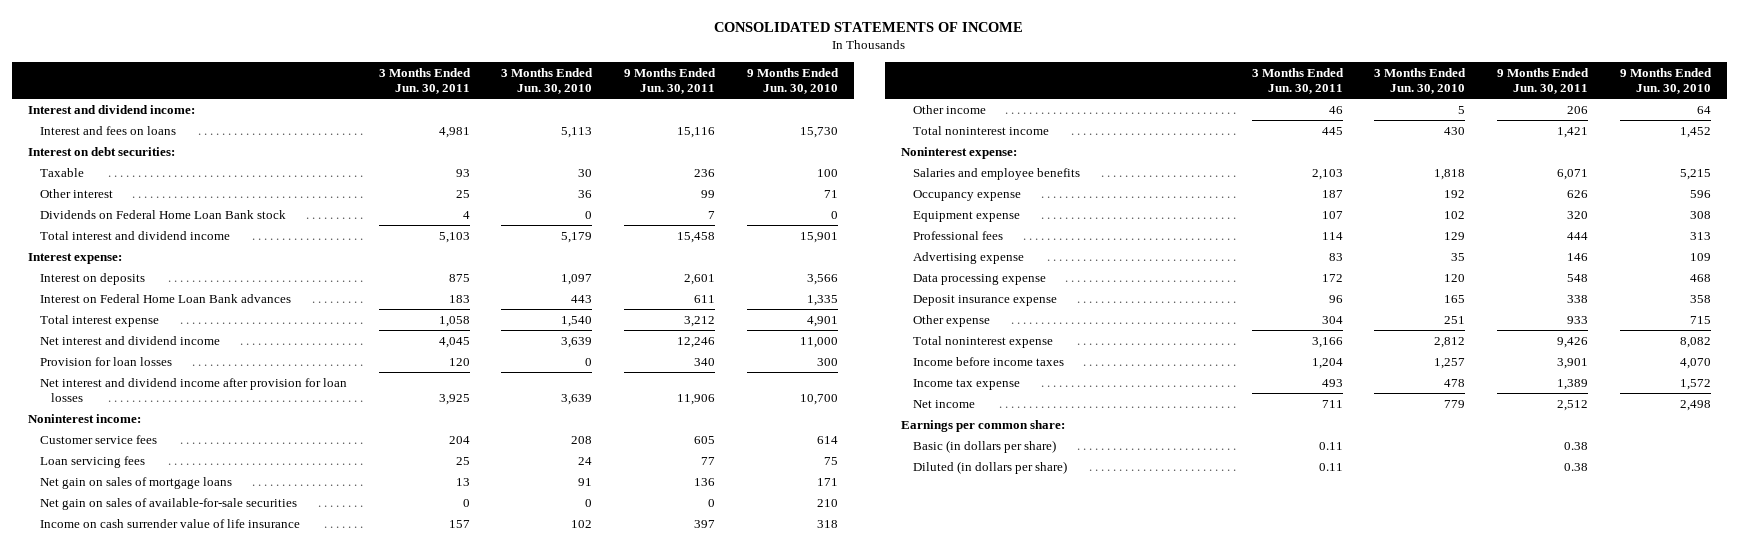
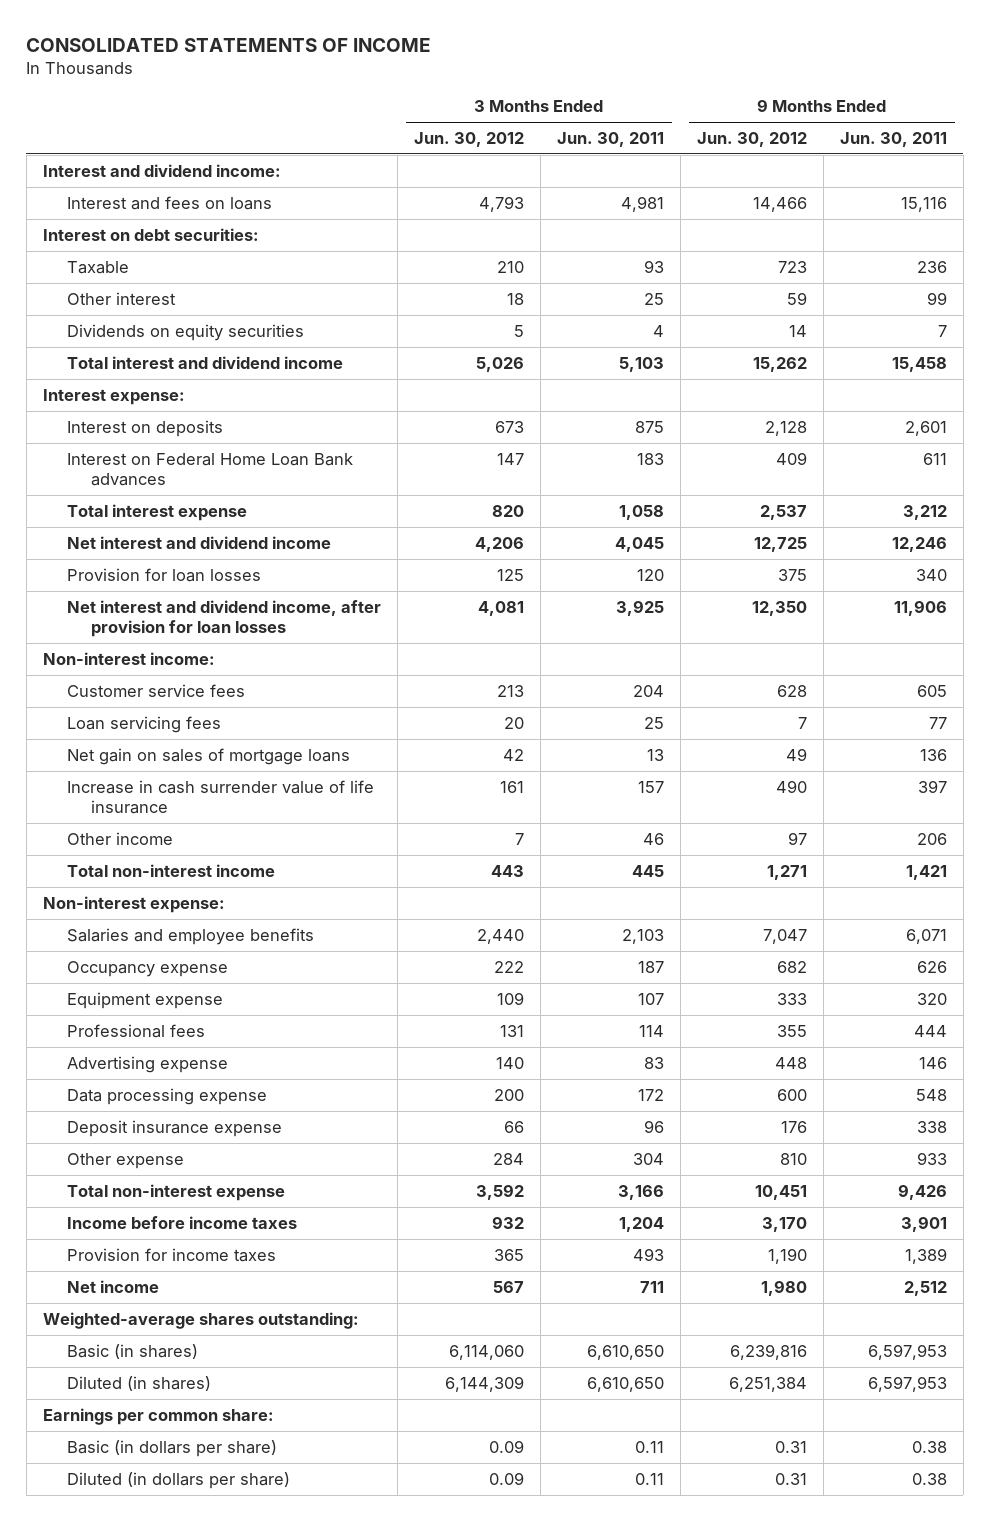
[501,67,594,94] 3 Months Ended Jun. 30, 2010 -> none
[746,67,839,94] 9 Months Ended Jun. 30, 2010 -> none
none -> [413,131,524,147] Jun. 30, 2012
none -> [696,131,807,147] Jun. 30, 2012
[39,209,286,219] Dividends on Federal Home Loan Bank stock -> none
none -> [66,323,304,341] Dividends on equity securities
[39,377,347,402] Net interest and dividend income after provision for loan losses -> [66,599,381,637] Net interest and dividend income, after provision for loan losses
[28,413,142,423] Noninterest income: -> [42,651,215,665] Non-interest income:
[39,497,297,510] Net gain on sales of available-for-sale securities -> none
[39,518,300,528] Income on cash surrender value of life insurance -> [66,779,374,814] Increase in cash surrender value of life insurance
[912,125,1049,135] Total noninterest income -> [66,863,275,877] Total non-interest income
[901,146,1018,159] Noninterest expense: -> [42,895,225,913] Non-interest expense:
[912,335,1053,348] Total noninterest expense -> [66,1183,285,1201] Total non-interest expense
[912,378,1020,390] Income tax expense -> [66,1247,276,1262] Provision for income taxes
none -> [42,1311,359,1329] Weighted-average shares outstanding:
none -> [66,1343,198,1359] Basic (in shares)
none -> [66,1375,211,1391] Diluted (in shares)

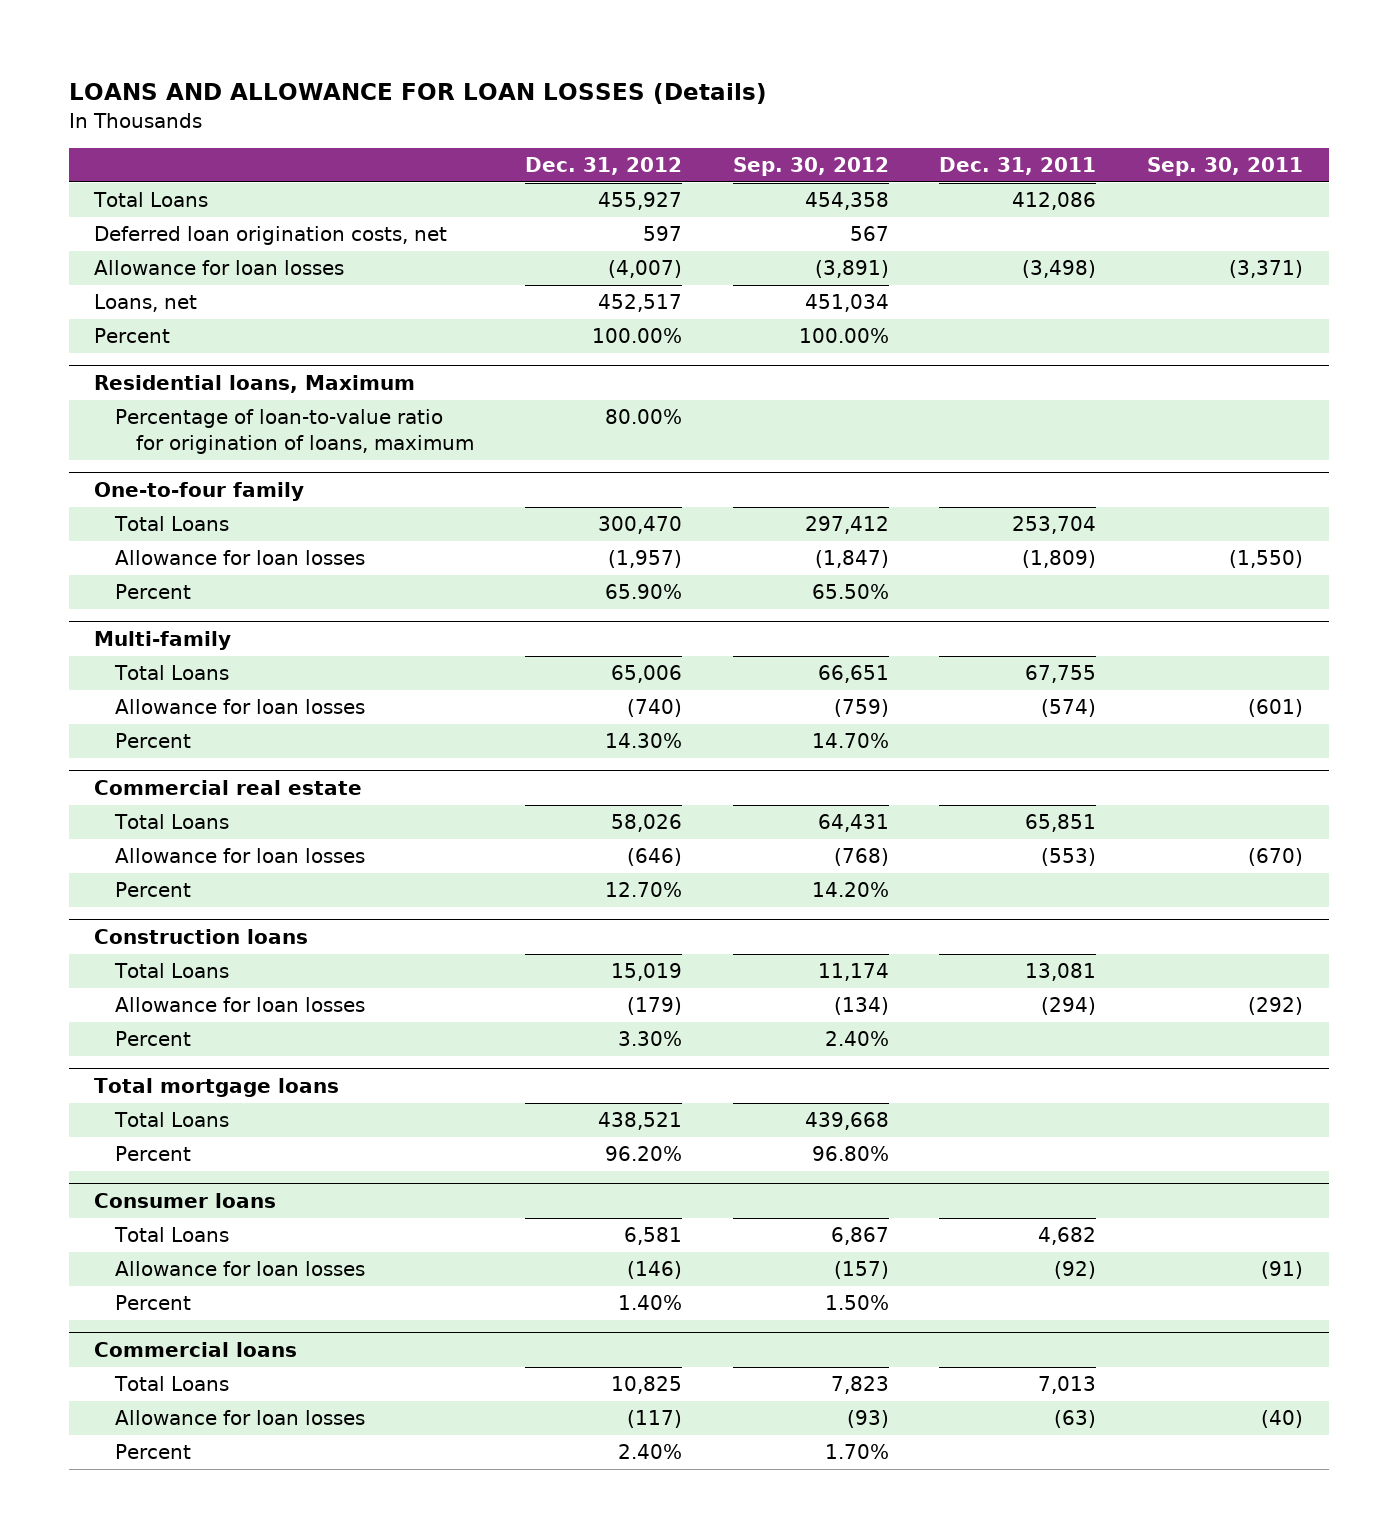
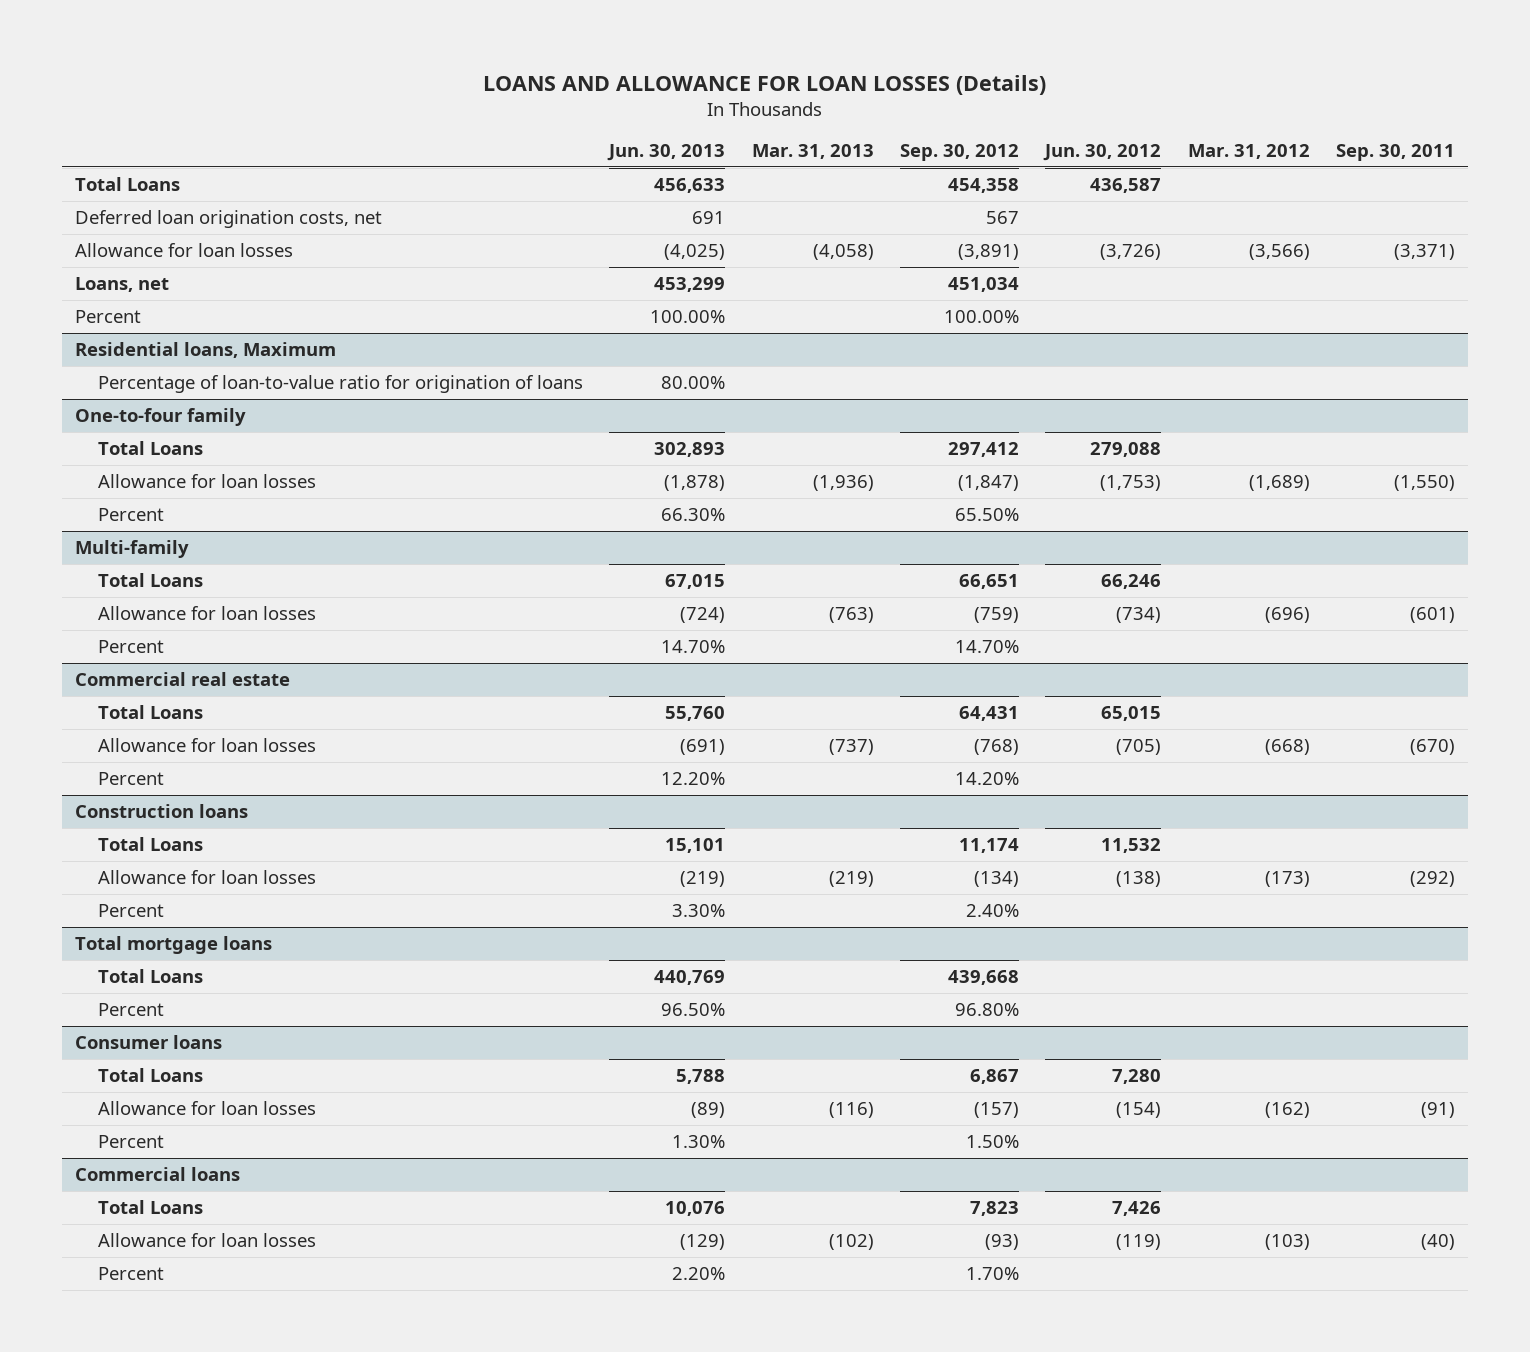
[524,156,682,175] Dec. 31, 2012 -> none
[939,156,1097,175] Dec. 31, 2011 -> none
none -> [607,144,726,162] Jun. 30, 2013
none -> [751,144,874,160] Mar. 31, 2013
none -> [1043,144,1162,162] Jun. 30, 2012
none -> [1187,144,1310,160] Mar. 31, 2012
[115,409,474,455] Percentage of loan-to-value ratio for origination of loans, maximum -> [98,374,584,393] Percentage of loan-to-value ratio for origination of loans

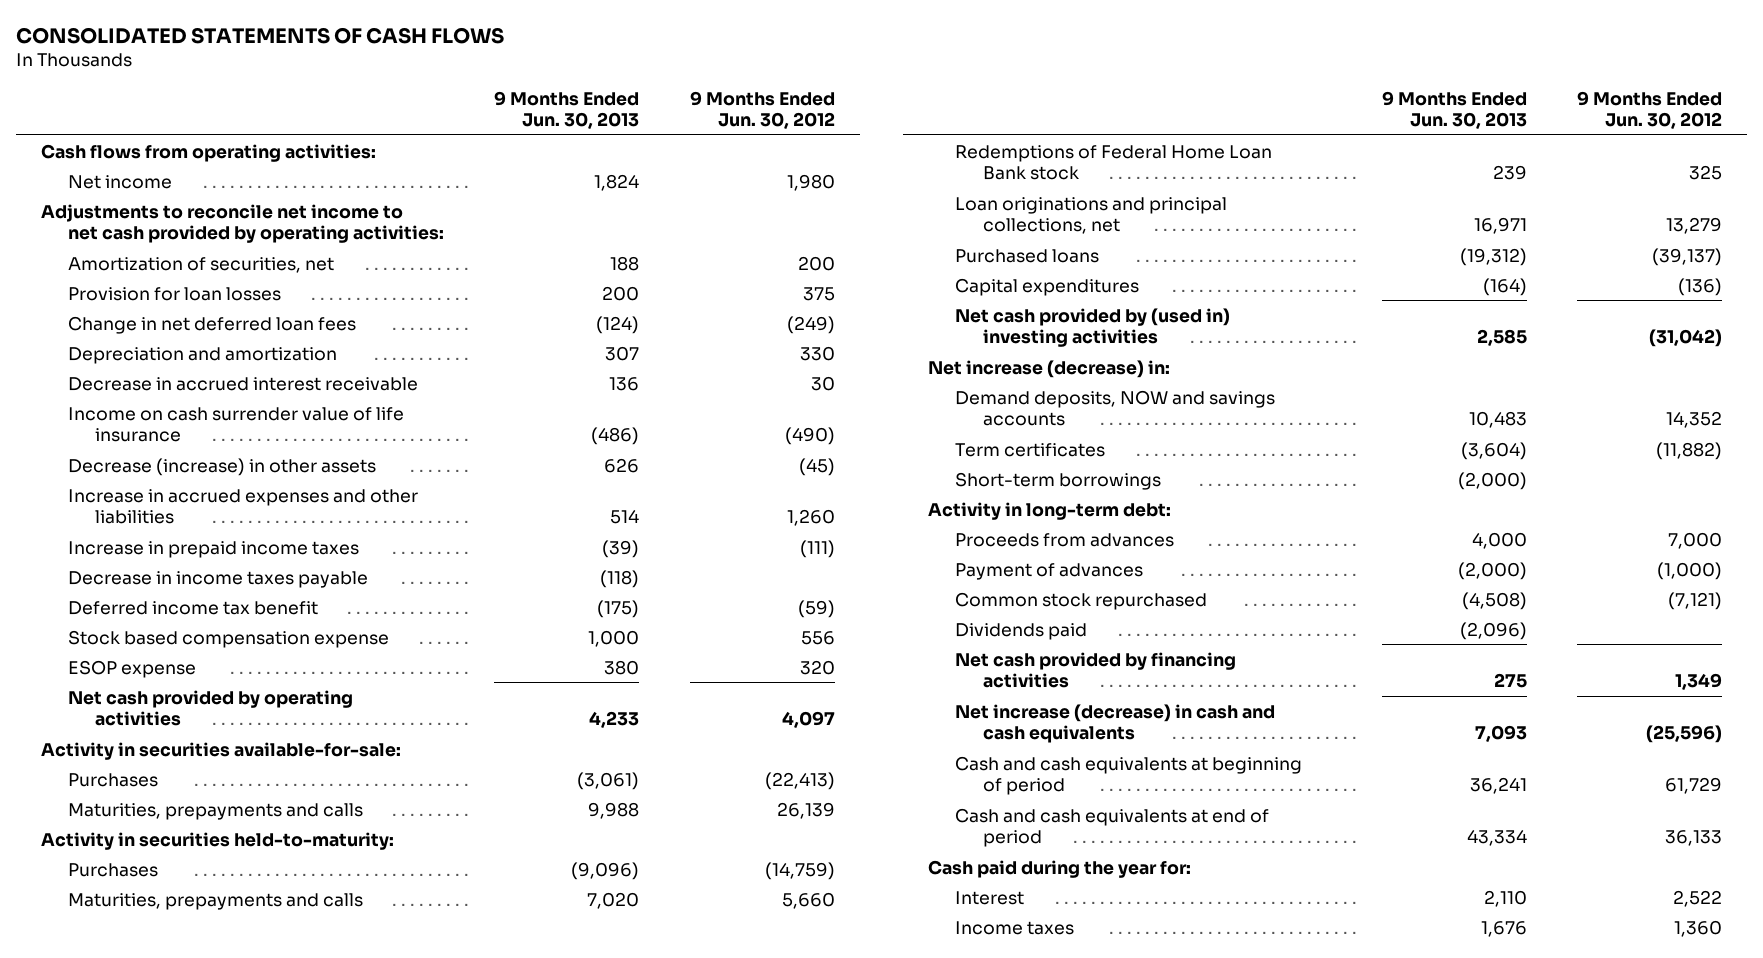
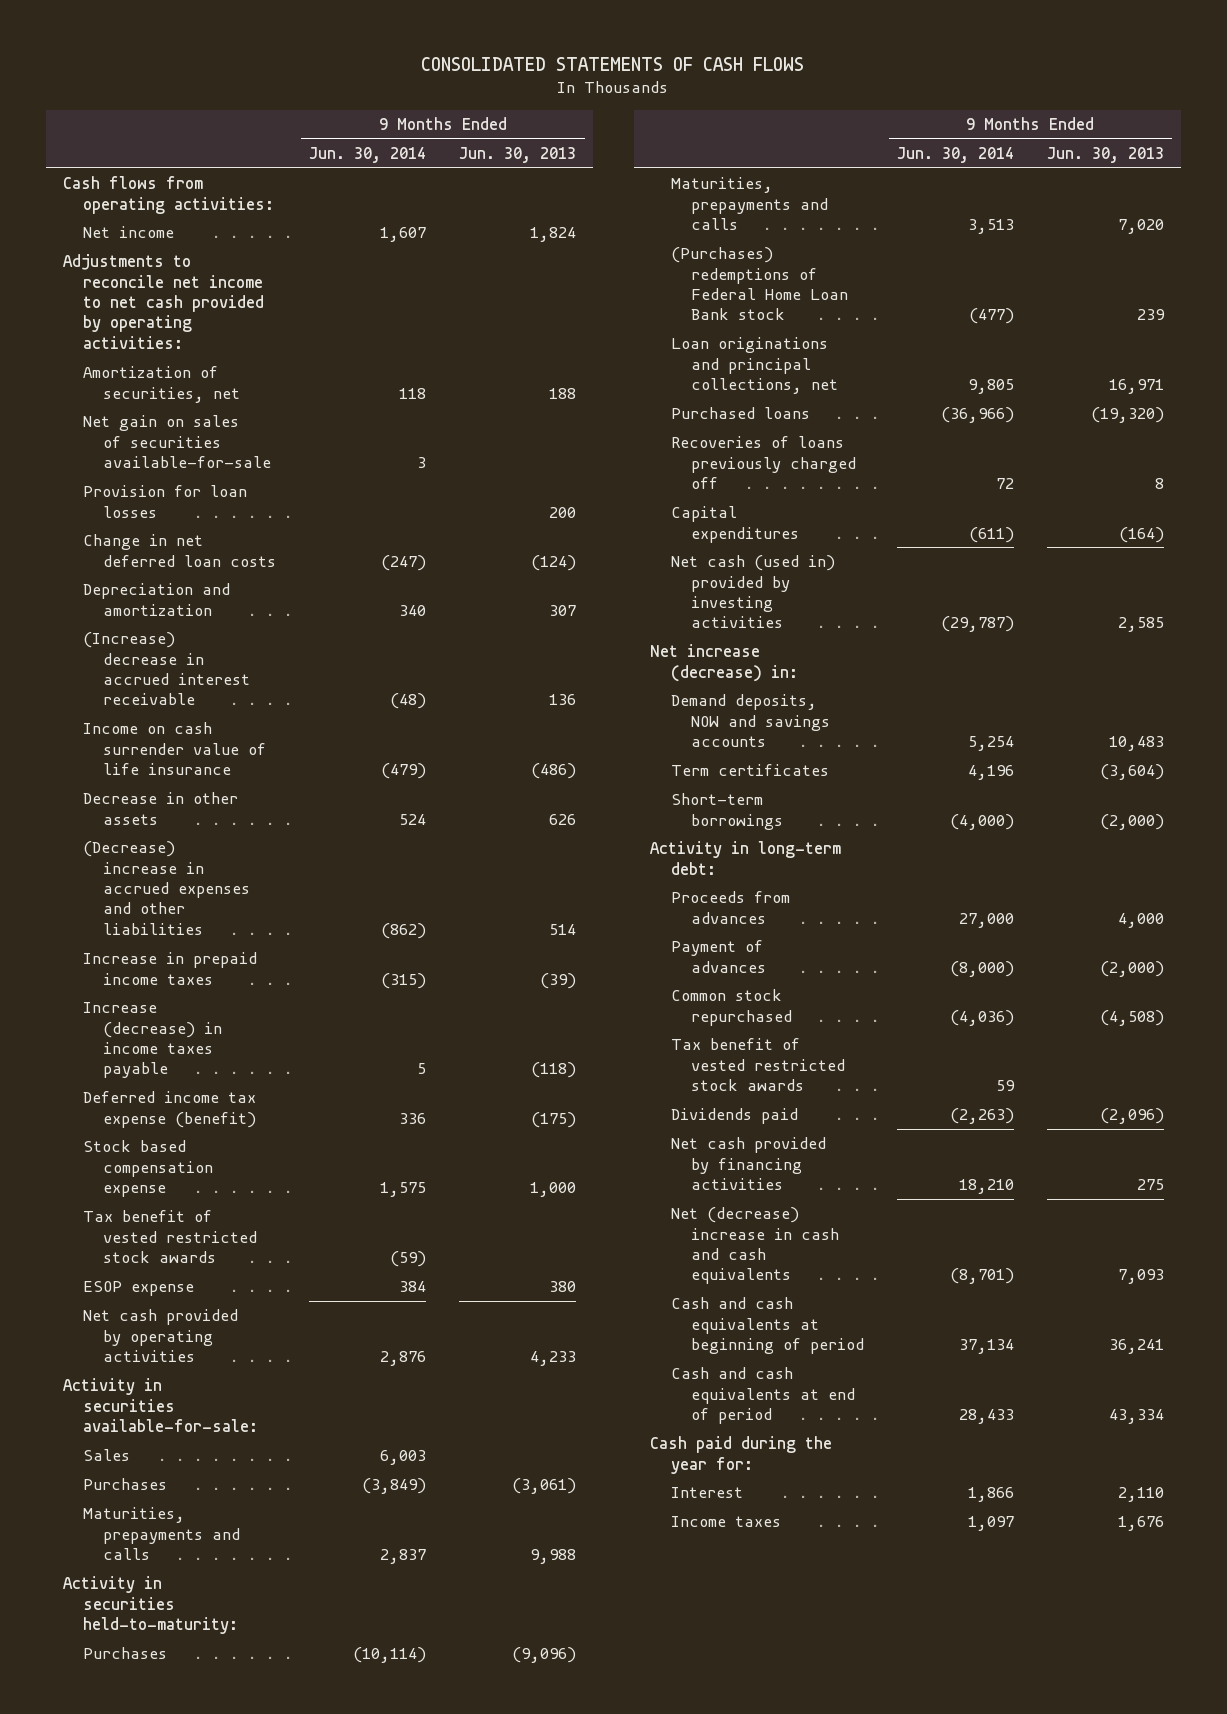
[689,90,835,129] 9 Months Ended Jun. 30, 2012 -> none
none -> [309,146,427,163] Jun. 30, 2014
none -> [82,415,272,468] Net gain on sales of securities available-for-sale
[67,315,356,334] Change in net deferred loan fees -> [82,534,277,567] Change in net deferred loan costs
[67,376,418,391] Decrease in accrued interest receivable -> [82,632,251,706] (Increase) decrease in accrued interest receivable
[67,457,376,476] Decrease (increase) in other assets -> [82,792,238,825] Decrease in other assets
[67,488,418,524] Increase in accrued expenses and other liabilities -> [82,841,251,935] (Decrease) increase in accrued expenses and other liabilities
[67,570,368,588] Decrease in income taxes payable -> [82,1002,223,1079] Increase (decrease) in income taxes payable
[67,600,318,615] Deferred income tax benefit -> [82,1091,257,1128] Deferred income tax expense (benefit)
none -> [82,1210,258,1263] Tax benefit of vested restricted stock awards
none -> [82,1449,130,1462] Sales
[955,144,1273,180] Redemptions of Federal Home Loan Bank stock -> [670,247,848,321] (Purchases) redemptions of Federal Home Loan Bank stock
[1459,247,1527,266] (19,312) -> [1090,407,1164,424] (19,320)
none -> [670,436,856,489] Recoveries of loans previously charged off
[955,307,1231,347] Net cash provided by (used in) investing activities -> [670,555,835,629] Net cash (used in) provided by investing activities
none -> [670,1038,845,1091] Tax benefit of vested restricted stock awards
[955,703,1276,743] Net increase (decrease) in cash and cash equivalents -> [670,1207,839,1285] Net (decrease) increase in cash and cash equivalents

